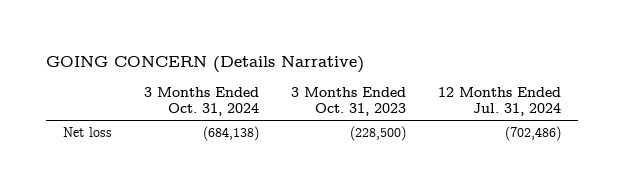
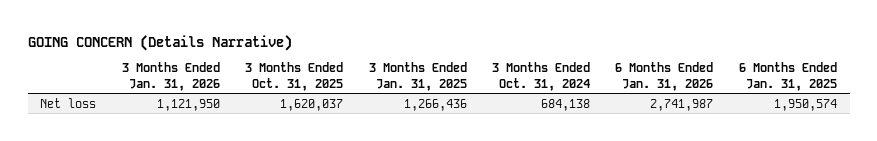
[291,87,407,117] 3 Months Ended Oct. 31, 2023 -> none
[438,87,562,117] 12 Months Ended Jul. 31, 2024 -> none
none -> [121,62,220,91] 3 Months Ended Jan. 31, 2026
none -> [245,62,344,91] 3 Months Ended Oct. 31, 2025
none -> [368,62,467,91] 3 Months Ended Jan. 31, 2025
none -> [615,62,714,91] 6 Months Ended Jan. 31, 2026
none -> [738,62,837,91] 6 Months Ended Jan. 31, 2025
[202,126,259,142] (684,138) -> [541,98,591,111] 684,138

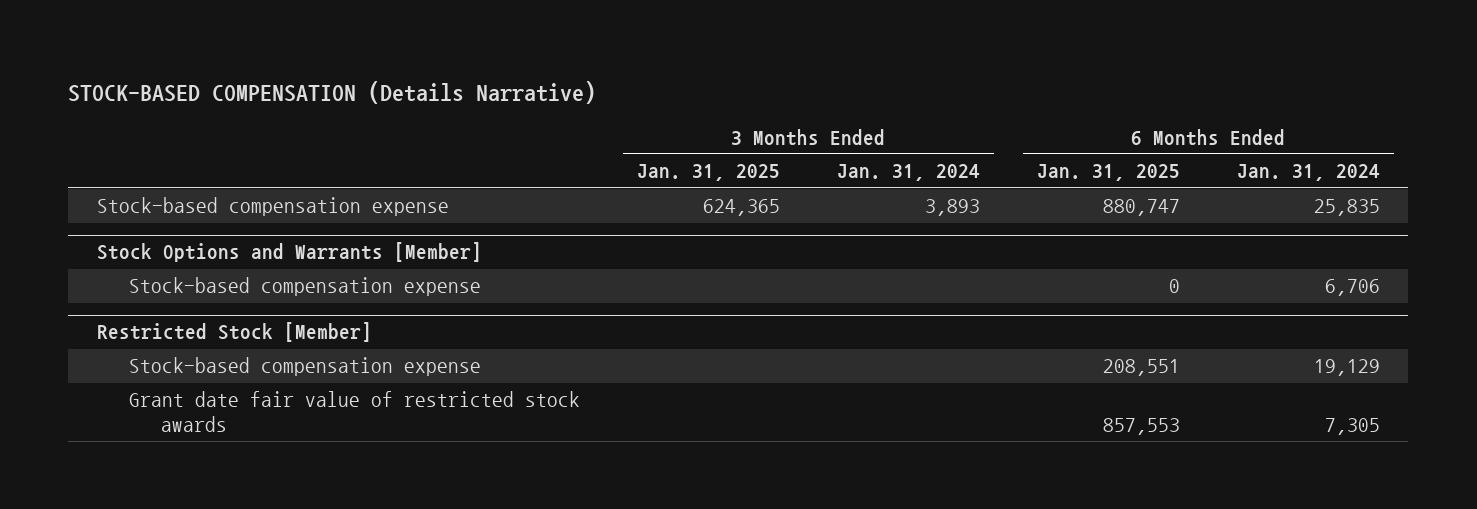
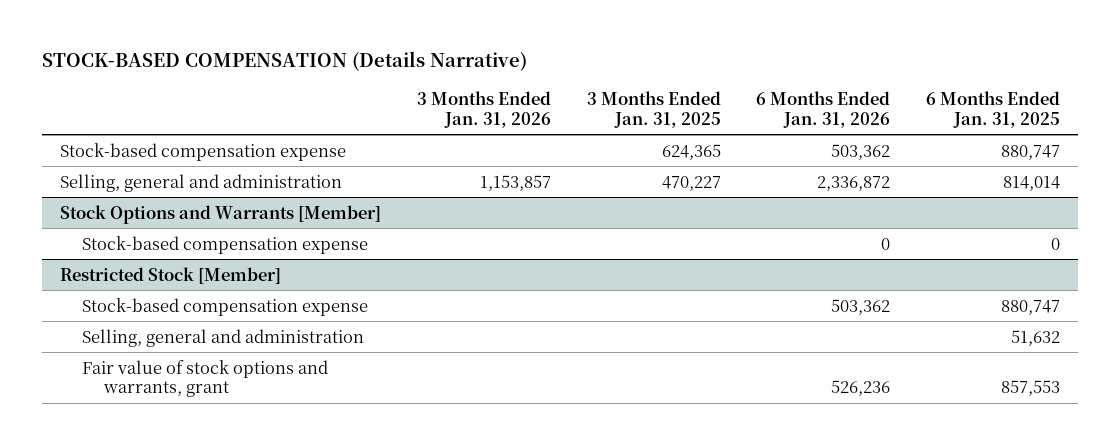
[836,164,980,182] Jan. 31, 2024 -> none
[1236,164,1380,182] Jan. 31, 2024 -> none
none -> [416,91,551,128] 3 Months Ended Jan. 31, 2026
none -> [756,91,891,128] 6 Months Ended Jan. 31, 2026
none -> [60,173,343,192] Selling, general and administration
[1102,359,1180,377] 208,551 -> [1001,299,1061,315] 880,747
none -> [82,328,365,347] Selling, general and administration
[128,391,580,432] Grant date fair value of restricted stock awards -> [82,359,329,397] Fair value of stock options and warrants, grant

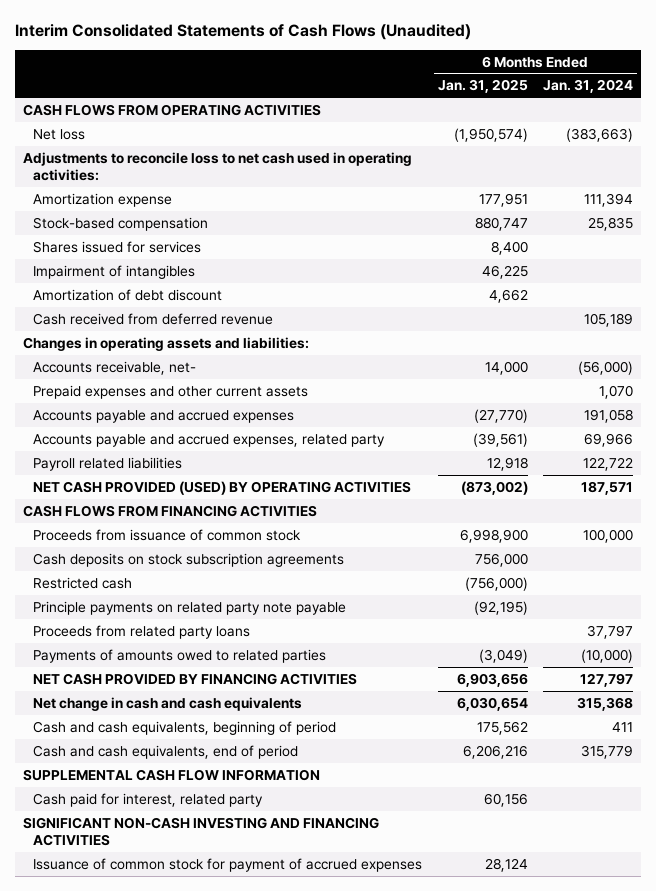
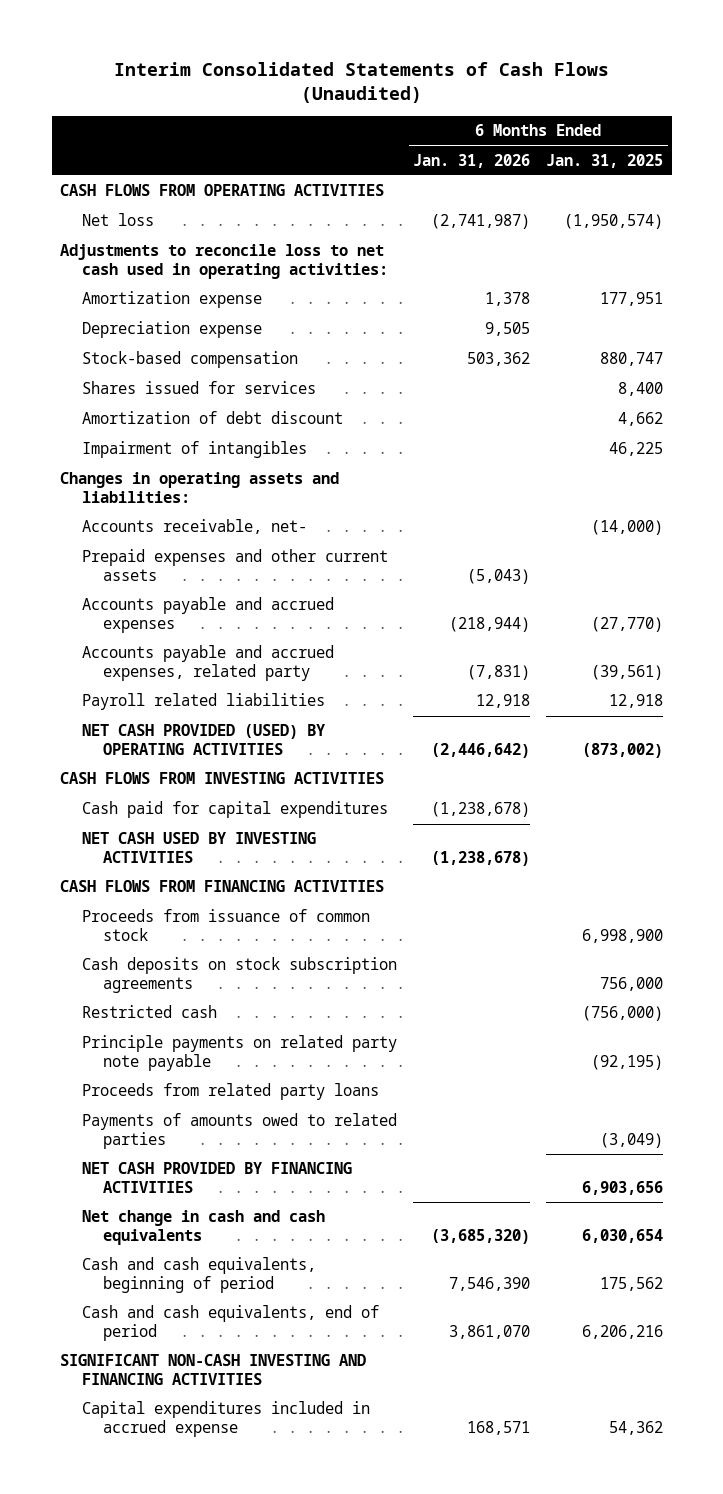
[543,79,634,94] Jan. 31, 2024 -> none
none -> [413,153,531,168] Jan. 31, 2026
none -> [81,321,262,339] Depreciation expense
[33,312,274,325] Cash received from deferred revenue -> none
[33,264,196,279] Impairment of intangibles -> [81,441,307,459] Impairment of intangibles
[484,360,528,375] 14,000 -> [591,520,664,536] (14,000)
none -> [59,772,384,785] CASH FLOWS FROM INVESTING ACTIVITIES
none -> [81,801,388,819] Cash paid for capital expenditures
none -> [81,832,316,863] NET CASH USED BY INVESTING ACTIVITIES
[22,768,320,781] SUPPLEMENTAL CASH FLOW INFORMATION -> none
[33,792,264,807] Cash paid for interest, related party -> none
[33,857,423,872] Issuance of common stock for payment of accrued expenses -> none
none -> [81,1401,370,1437] Capital expenditures included in accrued expense

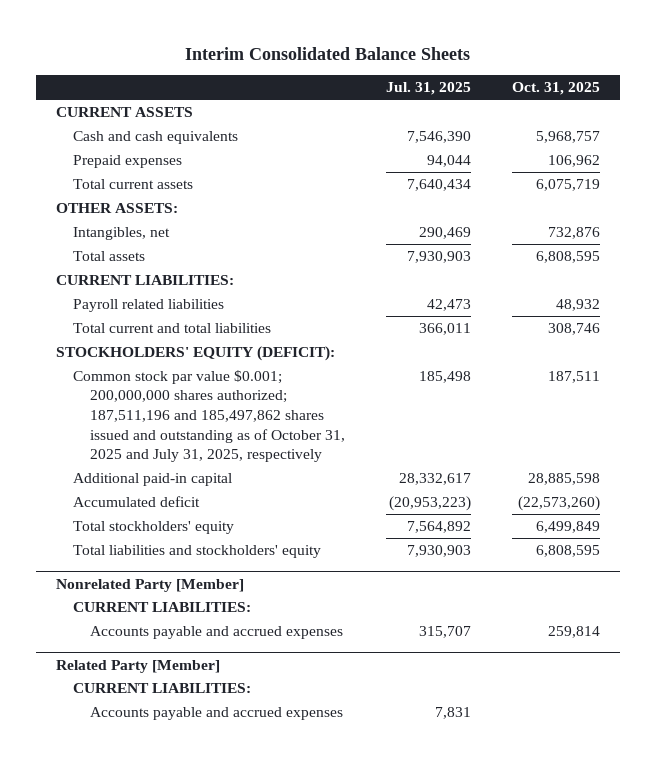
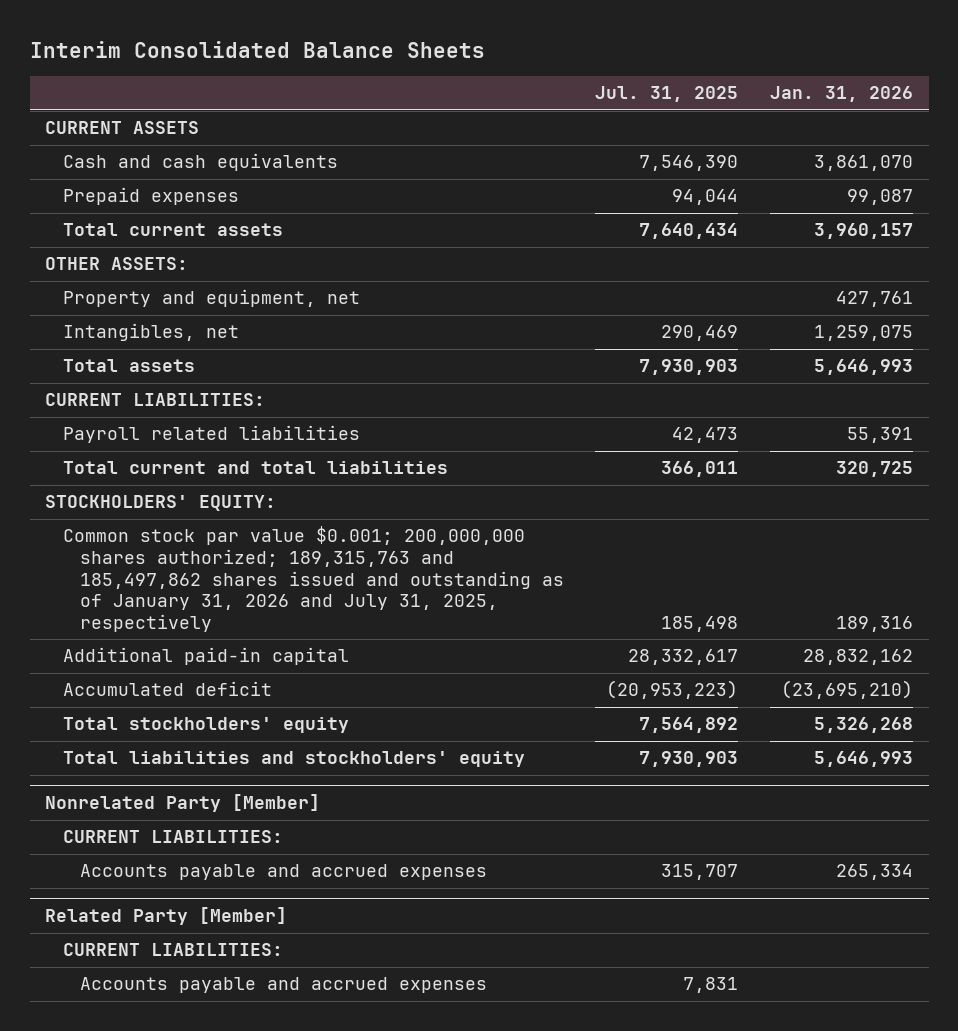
[511,82,600,96] Oct. 31, 2025 -> none
none -> [769,86,913,103] Jan. 31, 2026
none -> [62,289,360,308] Property and equipment, net
[56,345,336,361] STOCKHOLDERS' EQUITY (DEFICIT): -> [45,495,277,512] STOCKHOLDERS' EQUITY:
[73,369,345,463] Common stock par value $0.001; 200,000,000 shares authorized; 187,511,196 and 185,497,862 shares issued and outstanding as of October 31, 2025 and July 31, 2025, respectively -> [62,526,564,632] Common stock par value $0.001; 200,000,000 shares authorized; 189,315,763 and 185,497,862 shares issued and outstanding as of January 31, 2026 and July 31, 2025, respectively

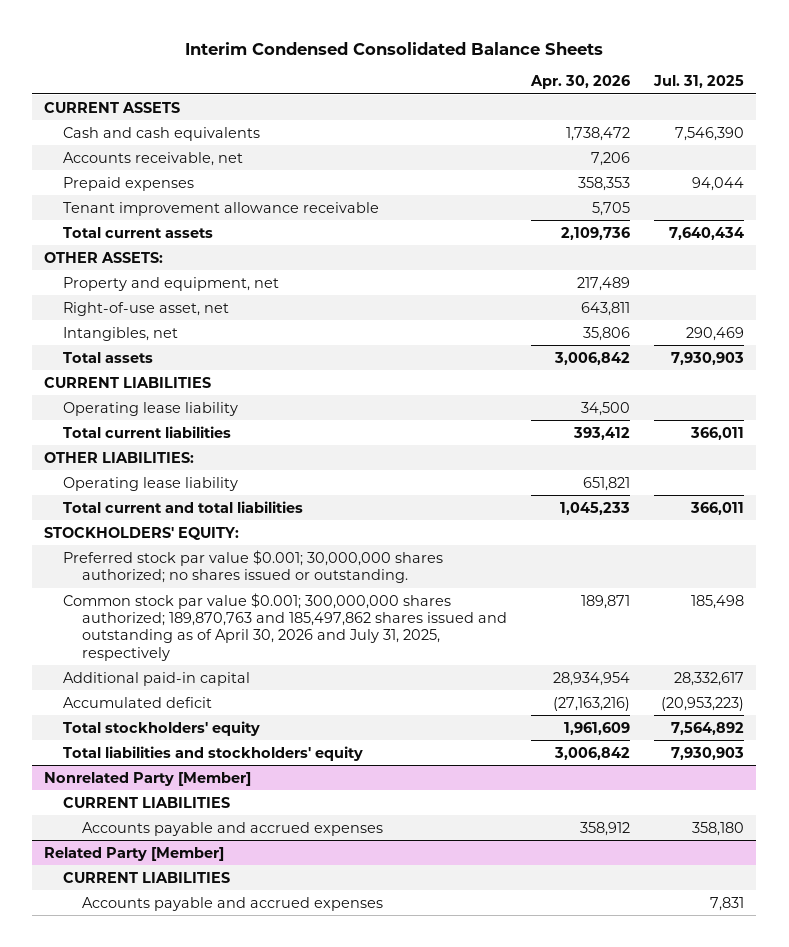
[29,40,485,58] Interim Consolidated Balance Sheets -> [185,41,604,55] Interim Condensed Consolidated Balance Sheets
[769,86,913,103] Jan. 31, 2026 -> none
none -> [530,75,631,90] Apr. 30, 2026
none -> [63,151,244,166] Accounts receivable, net
none -> [63,201,380,216] Tenant improvement allowance receivable
none -> [63,301,230,316] Right-of-use asset, net
[62,425,360,444] Payroll related liabilities -> none
[45,393,266,407] CURRENT LIABILITIES: -> [44,376,212,388] CURRENT LIABILITIES
none -> [63,401,239,416] Operating lease liability
none -> [63,425,232,438] Total current liabilities
none -> [44,451,195,463] OTHER LIABILITIES:
none -> [63,476,239,491] Operating lease liability
none -> [63,549,444,584] Preferred stock par value $0.001; 30,000,000 shares authorized; no shares issued or outstanding.
[62,526,564,632] Common stock par value $0.001; 200,000,000 shares authorized; 189,315,763 and 185,497,862 shares issued and outstanding as of January 31, 2026 and July 31, 2025, respectively -> [63,592,508,661] Common stock par value $0.001; 300,000,000 shares authorized; 189,870,763 and 185,497,862 shares issued and outstanding as of April 30, 2026 and July 31, 2025, respectively
[62,830,283,844] CURRENT LIABILITIES: -> [63,796,231,808] CURRENT LIABILITIES
[661,864,739,881] 315,707 -> [692,821,745,836] 358,180
[62,943,283,957] CURRENT LIABILITIES: -> [63,871,231,883] CURRENT LIABILITIES

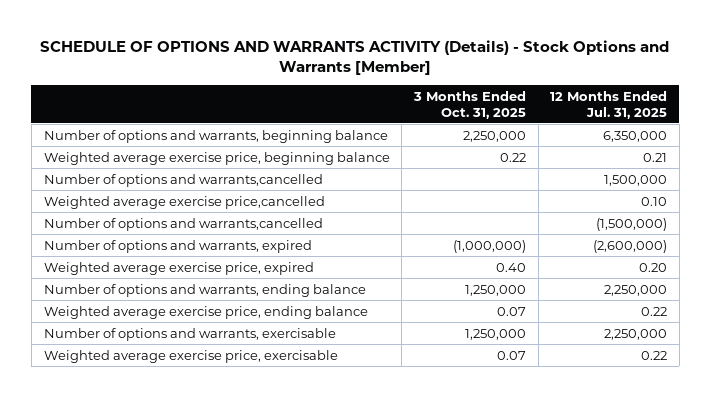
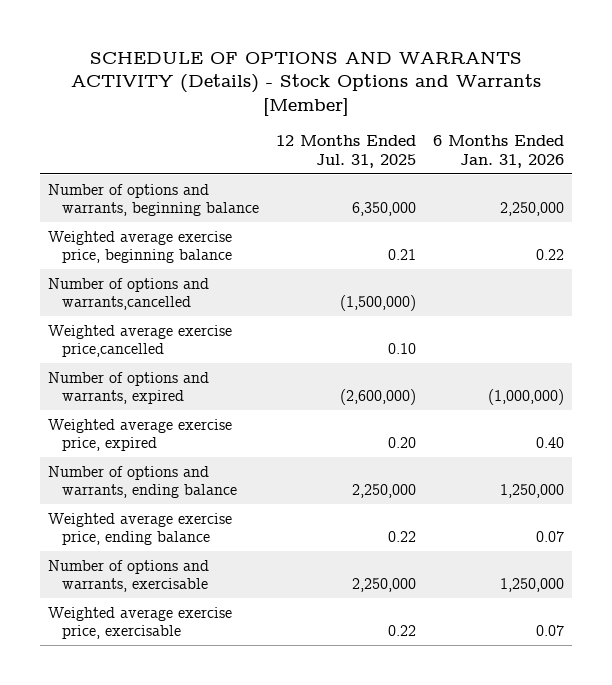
[412,90,526,119] 3 Months Ended Oct. 31, 2025 -> none
none -> [432,135,564,168] 6 Months Ended Jan. 31, 2026
[43,173,323,187] Number of options and warrants,cancelled -> none
[43,195,325,209] Weighted average exercise price,cancelled -> [48,324,233,358] Weighted average exercise price,cancelled

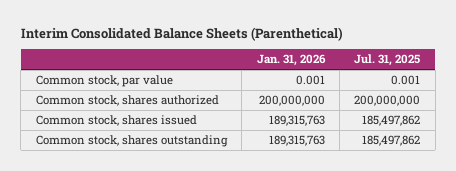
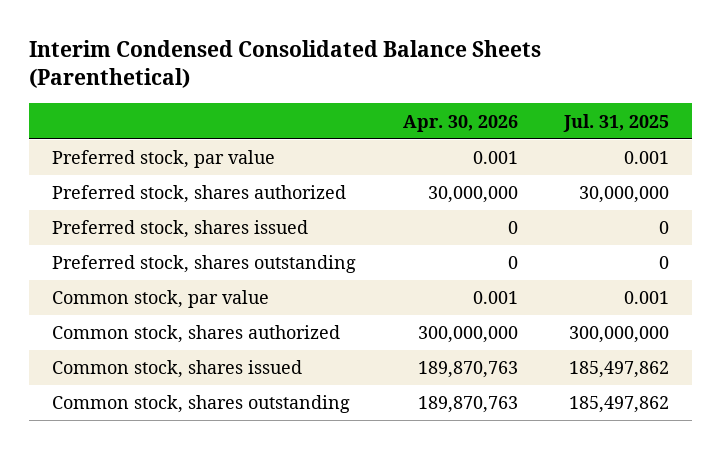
[20,27,343,42] Interim Consolidated Balance Sheets (Parenthetical) -> [28,40,541,89] Interim Condensed Consolidated Balance Sheets (Parenthetical)
[256,54,326,67] Jan. 31, 2026 -> none
none -> [402,114,518,132] Apr. 30, 2026
none -> [52,150,276,169] Preferred stock, par value
none -> [52,185,347,204] Preferred stock, shares authorized
none -> [52,220,309,239] Preferred stock, shares issued
none -> [52,255,357,274] Preferred stock, shares outstanding
[354,94,421,106] 200,000,000 -> [569,326,670,344] 300,000,000

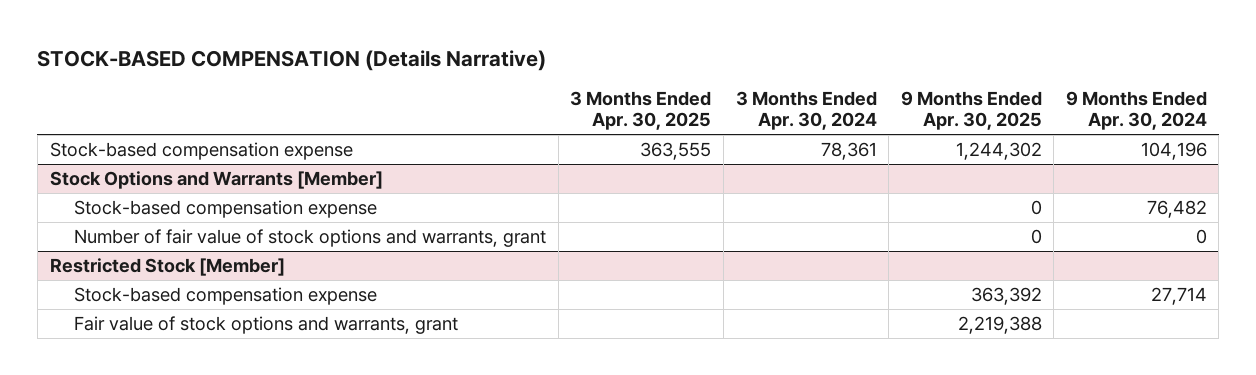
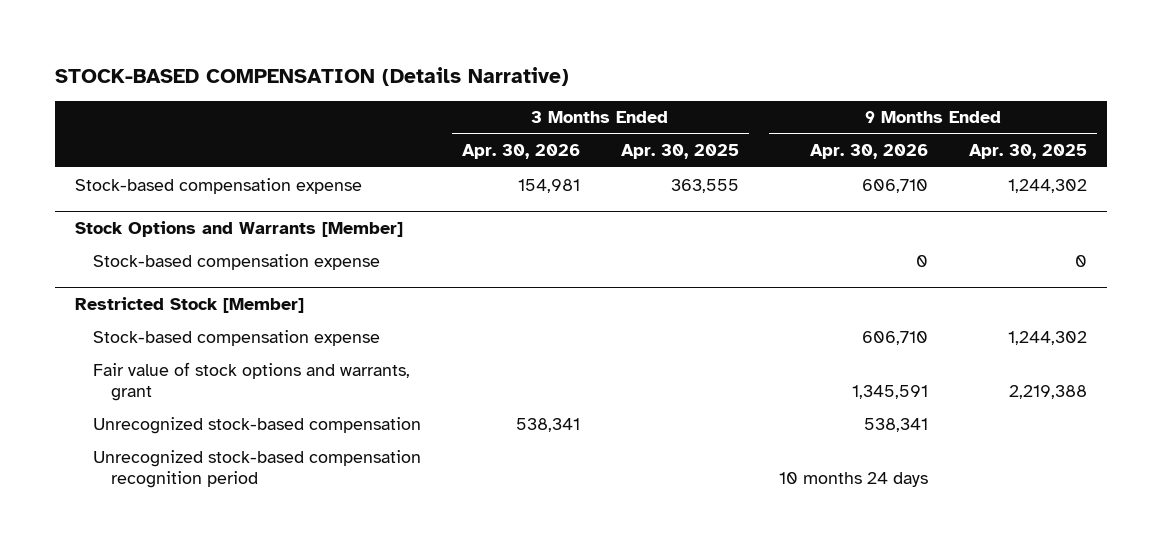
[735,91,877,131] 3 Months Ended Apr. 30, 2024 -> none
[1065,91,1207,131] 9 Months Ended Apr. 30, 2024 -> none
none -> [461,144,580,160] Apr. 30, 2026
none -> [810,144,929,160] Apr. 30, 2026
[74,228,547,247] Number of fair value of stock options and warrants, grant -> none
[970,286,1042,305] 363,392 -> [1007,330,1087,345] 1,244,302
none -> [93,416,422,434] Unrecognized stock-based compensation
none -> [93,449,422,488] Unrecognized stock-based compensation recognition period

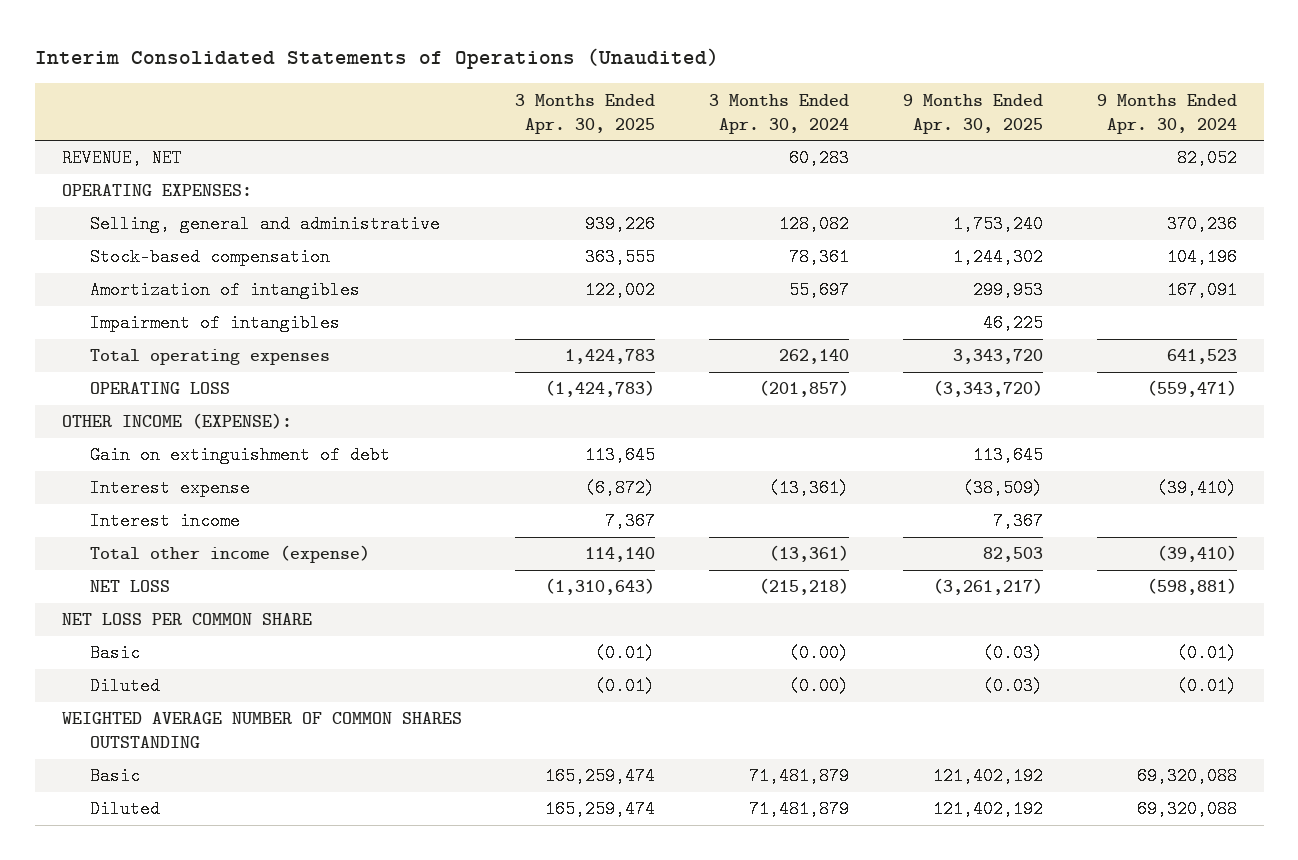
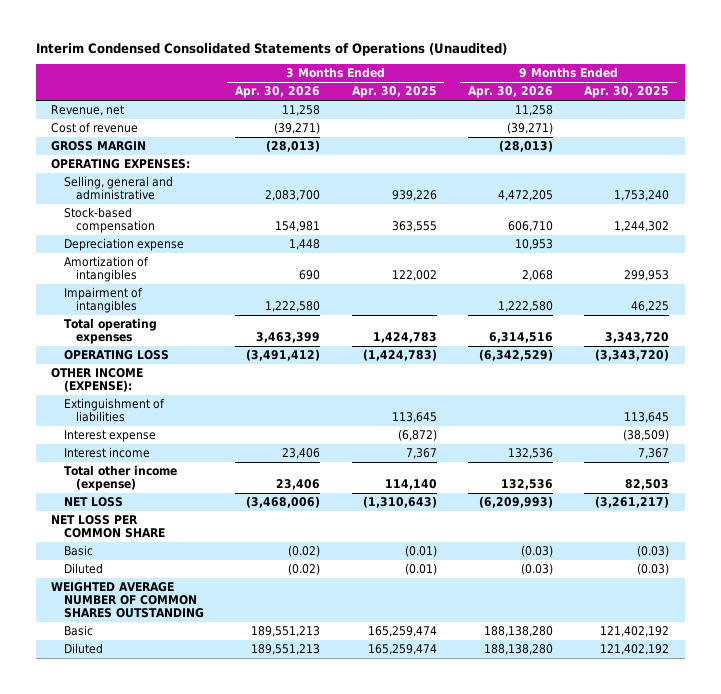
[34,48,719,70] Interim Consolidated Statements of Operations (Unaudited) -> [35,43,507,57] Interim Condensed Consolidated Statements of Operations (Unaudited)
[709,93,850,134] 3 Months Ended Apr. 30, 2024 -> none
[1096,93,1237,134] 9 Months Ended Apr. 30, 2024 -> none
none -> [235,86,321,99] Apr. 30, 2026
none -> [468,86,554,99] Apr. 30, 2026
[61,149,182,168] REVENUE, NET -> [51,105,125,117] Revenue, net
none -> [51,122,139,134] Cost of revenue
none -> [51,141,147,152] GROSS MARGIN
none -> [63,238,184,252] Depreciation expense
[89,446,390,465] Gain on extinguishment of debt -> [63,398,165,423] Extinguishment of liabilities

